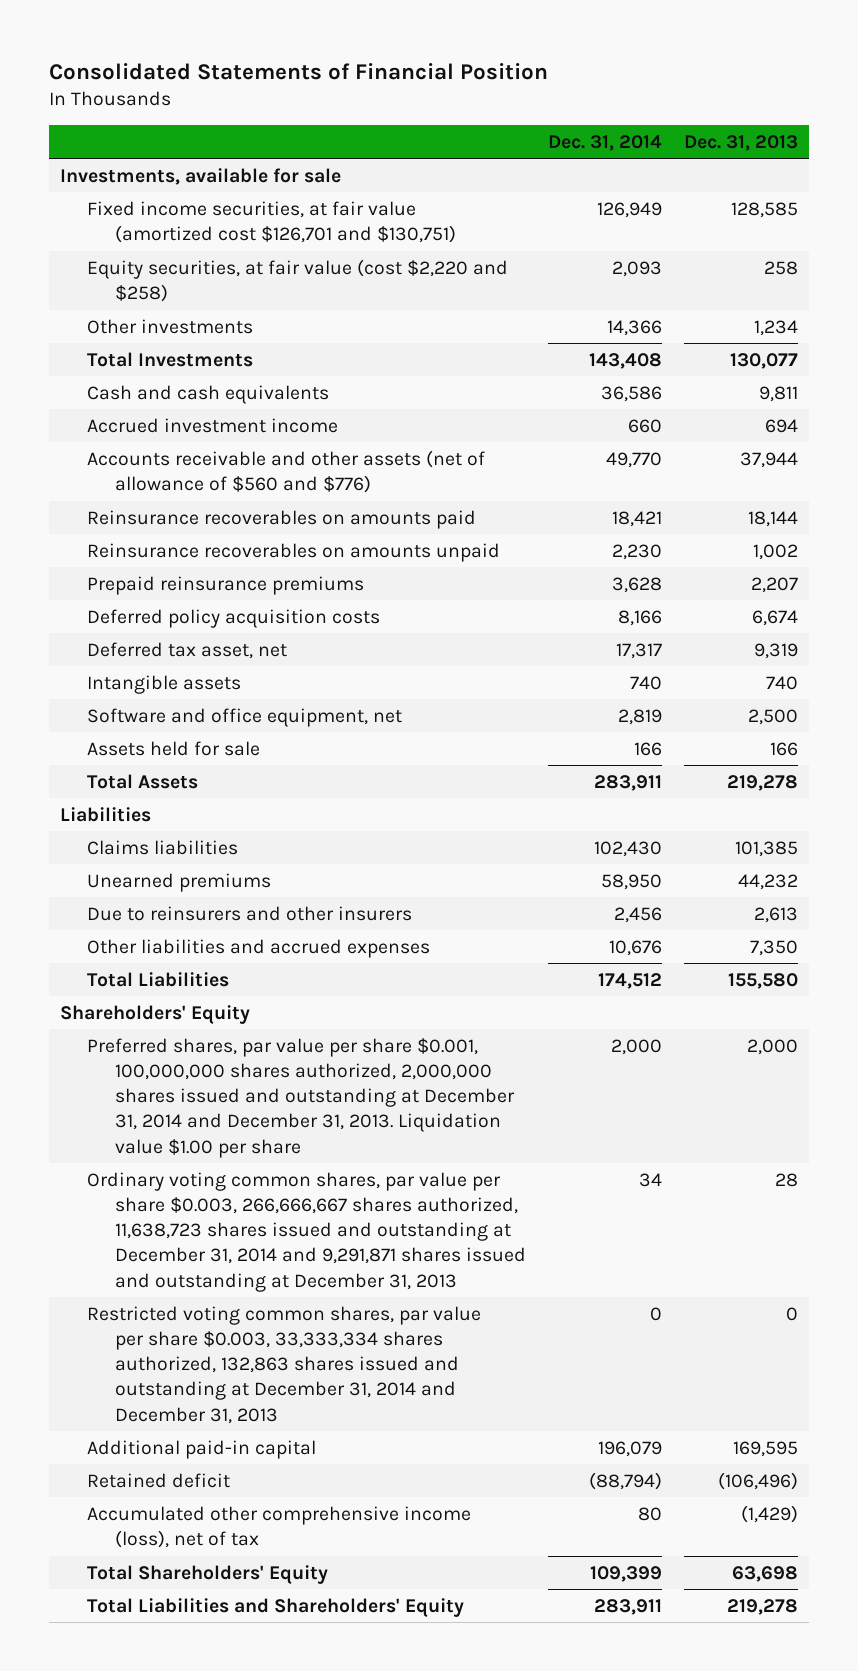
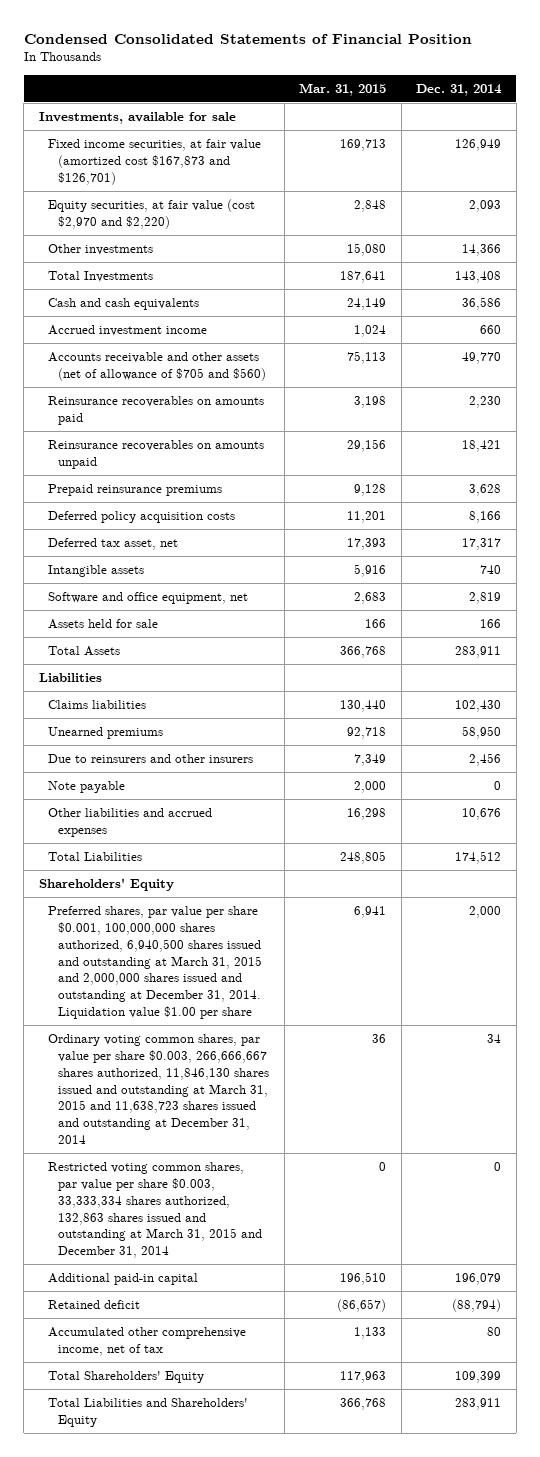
[48,63,548,81] Consolidated Statements of Financial Position -> [23,33,472,44] Condensed Consolidated Statements of Financial Position
[684,134,799,151] Dec. 31, 2013 -> none
none -> [299,82,387,96] Mar. 31, 2015
[87,200,456,244] Fixed income securities, at fair value (amortized cost $126,701 and $130,751) -> [48,139,262,185] Fixed income securities, at fair value (amortized cost $167,873 and $126,701)
[87,258,509,303] Equity securities, at fair value (cost $2,220 and $258) -> [48,199,256,229] Equity securities, at fair value (cost $2,970 and $2,220)
[87,449,486,494] Accounts receivable and other assets (net of allowance of $560 and $776) -> [48,352,267,381] Accounts receivable and other assets (net of allowance of $705 and $560)
[611,510,662,527] 18,421 -> [469,396,502,409] 2,230
[611,543,662,560] 2,230 -> [462,440,502,453] 18,421
none -> [48,781,126,794] Note payable
[87,1037,515,1158] Preferred shares, par value per share $0.001, 100,000,000 shares authorized, 2,000,000 shares issued and outstanding at December 31, 2014 and December 31, 2013. Liquidation value $1.00 per share -> [48,906,263,1020] Preferred shares, par value per share $0.001, 100,000,000 shares authorized, 6,940,500 shares issued and outstanding at March 31, 2015 and 2,000,000 shares issued and outstanding at December 31, 2014. Liquidation value $1.00 per share
[87,1171,526,1292] Ordinary voting common shares, par value per share $0.003, 266,666,667 shares authorized, 11,638,723 shares issued and outstanding at December 31, 2014 and 9,291,871 shares issued and outstanding at December 31, 2013 -> [48,1034,270,1145] Ordinary voting common shares, par value per share $0.003, 266,666,667 shares authorized, 11,846,130 shares issued and outstanding at March 31, 2015 and 11,638,723 shares issued and outstanding at December 31, 2014
[87,1305,482,1424] Restricted voting common shares, par value per share $0.003, 33,333,334 shares authorized, 132,863 shares issued and outstanding at December 31, 2014 and December 31, 2013 -> [48,1162,263,1259] Restricted voting common shares, par value per share $0.003, 33,333,334 shares authorized, 132,863 shares issued and outstanding at March 31, 2015 and December 31, 2014
[87,1505,472,1549] Accumulated other comprehensive income (loss), net of tax -> [48,1327,247,1356] Accumulated other comprehensive income, net of tax

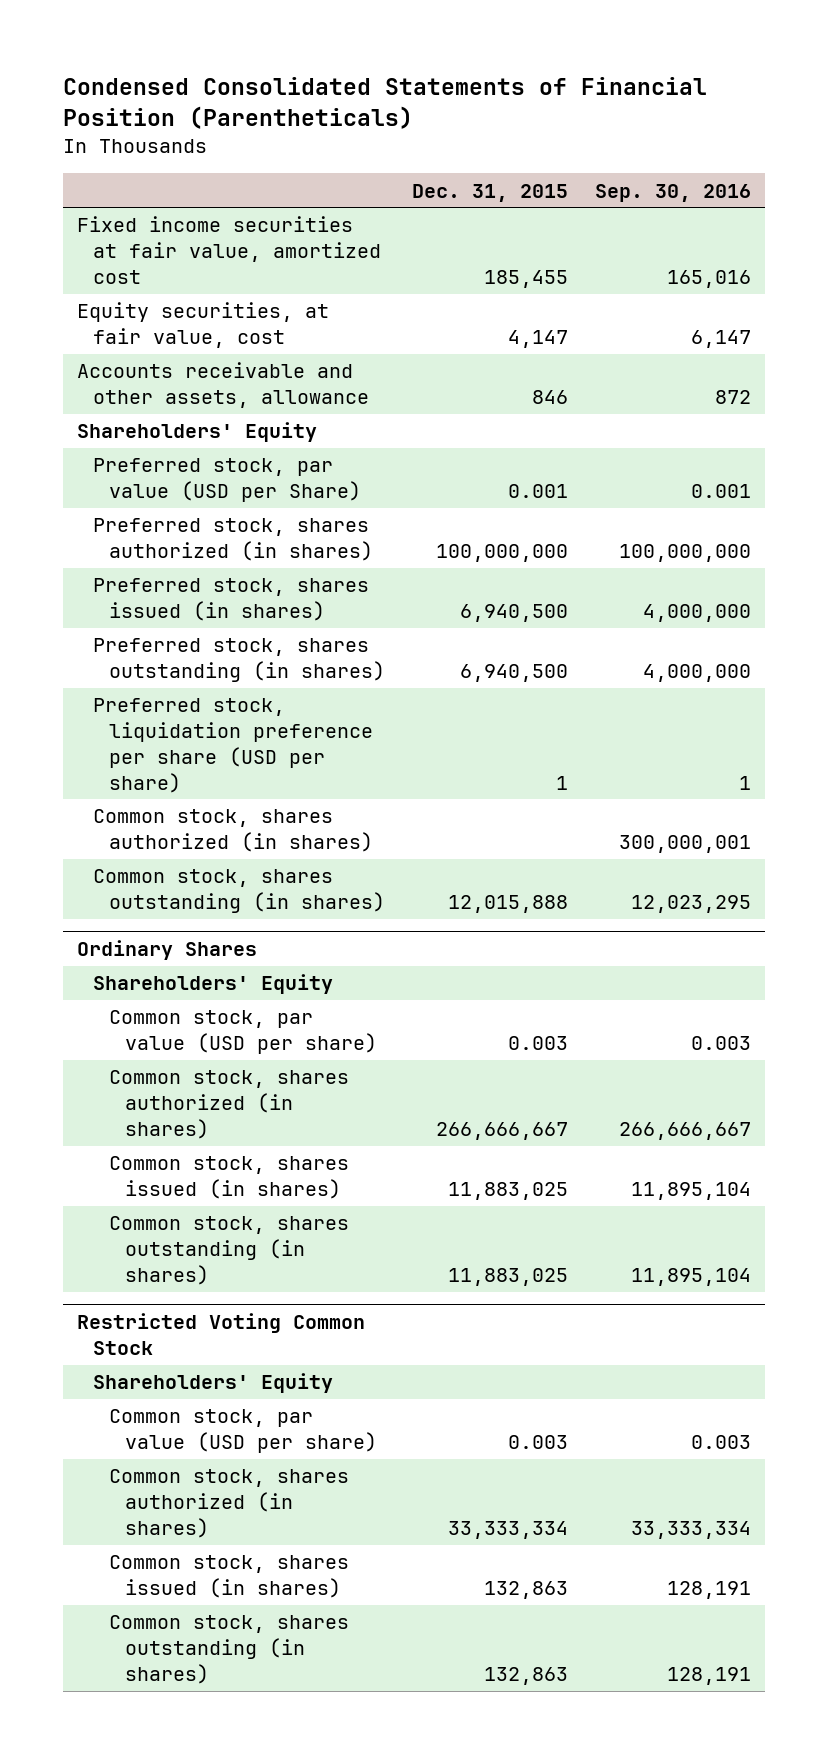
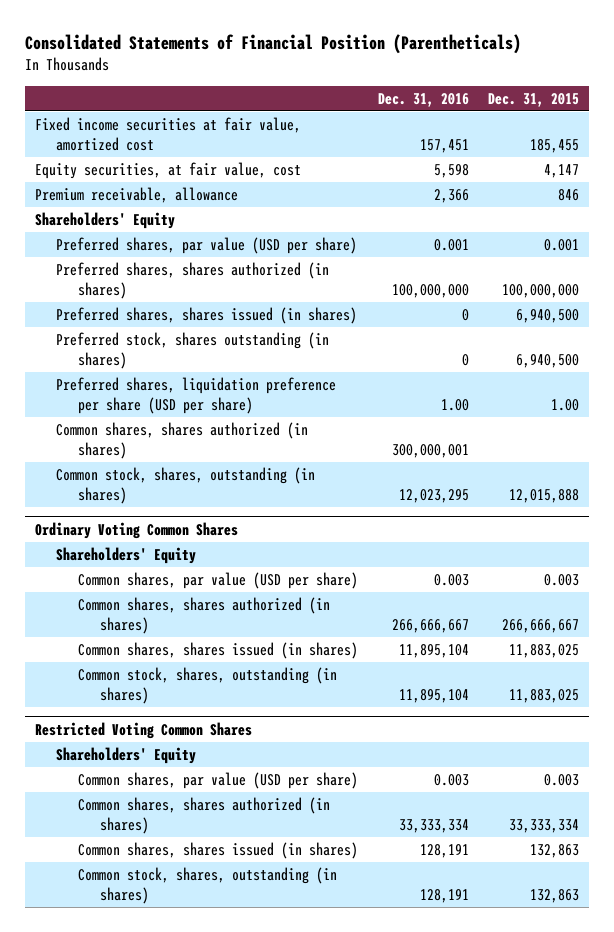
[63,76,708,129] Condensed Consolidated Statements of Financial Position (Parentheticals) -> [24,34,521,55] Consolidated Statements of Financial Position (Parentheticals)
[595,183,752,202] Sep. 30, 2016 -> none
none -> [377,92,469,107] Dec. 31, 2016
[76,362,370,409] Accounts receivable and other assets, allowance -> [34,186,238,203] Premium receivable, allowance
[93,458,362,503] Preferred stock, par value (USD per Share) -> [56,236,358,254] Preferred shares, par value (USD per share)
[93,518,374,562] Preferred stock, shares authorized (in shares) -> [56,261,330,299] Preferred shares, shares authorized (in shares)
[93,578,370,622] Preferred stock, shares issued (in shares) -> [56,306,358,324] Preferred shares, shares issued (in shares)
[93,698,374,793] Preferred stock, liquidation preference per share (USD per share) -> [56,376,337,414] Preferred shares, liquidation preference per share (USD per share)
[556,775,569,790] 1 -> [551,398,580,411] 1.00
[93,809,374,853] Common stock, shares authorized (in shares) -> [56,421,309,459] Common shares, shares authorized (in shares)
[93,869,386,914] Common stock, shares outstanding (in shares) -> [56,466,316,504] Common stock, shares, outstanding (in shares)
[76,940,257,961] Ordinary Shares -> [34,521,238,539] Ordinary Voting Common Shares
[109,1010,378,1055] Common stock, par value (USD per share) -> [77,571,358,589] Common shares, par value (USD per share)
[109,1070,350,1139] Common stock, shares authorized (in shares) -> [77,596,330,634] Common shares, shares authorized (in shares)
[109,1156,350,1200] Common stock, shares issued (in shares) -> [77,641,358,659] Common shares, shares issued (in shares)
[109,1216,350,1285] Common stock, shares outstanding (in shares) -> [77,666,337,704] Common stock, shares, outstanding (in shares)
[76,1313,365,1356] Restricted Voting Common Stock -> [34,721,252,739] Restricted Voting Common Shares
[109,1409,378,1454] Common stock, par value (USD per share) -> [77,771,358,789] Common shares, par value (USD per share)
[109,1469,350,1538] Common stock, shares authorized (in shares) -> [77,796,330,834] Common shares, shares authorized (in shares)
[109,1555,350,1599] Common stock, shares issued (in shares) -> [77,841,358,859] Common shares, shares issued (in shares)
[109,1615,350,1684] Common stock, shares outstanding (in shares) -> [77,866,337,904] Common stock, shares, outstanding (in shares)

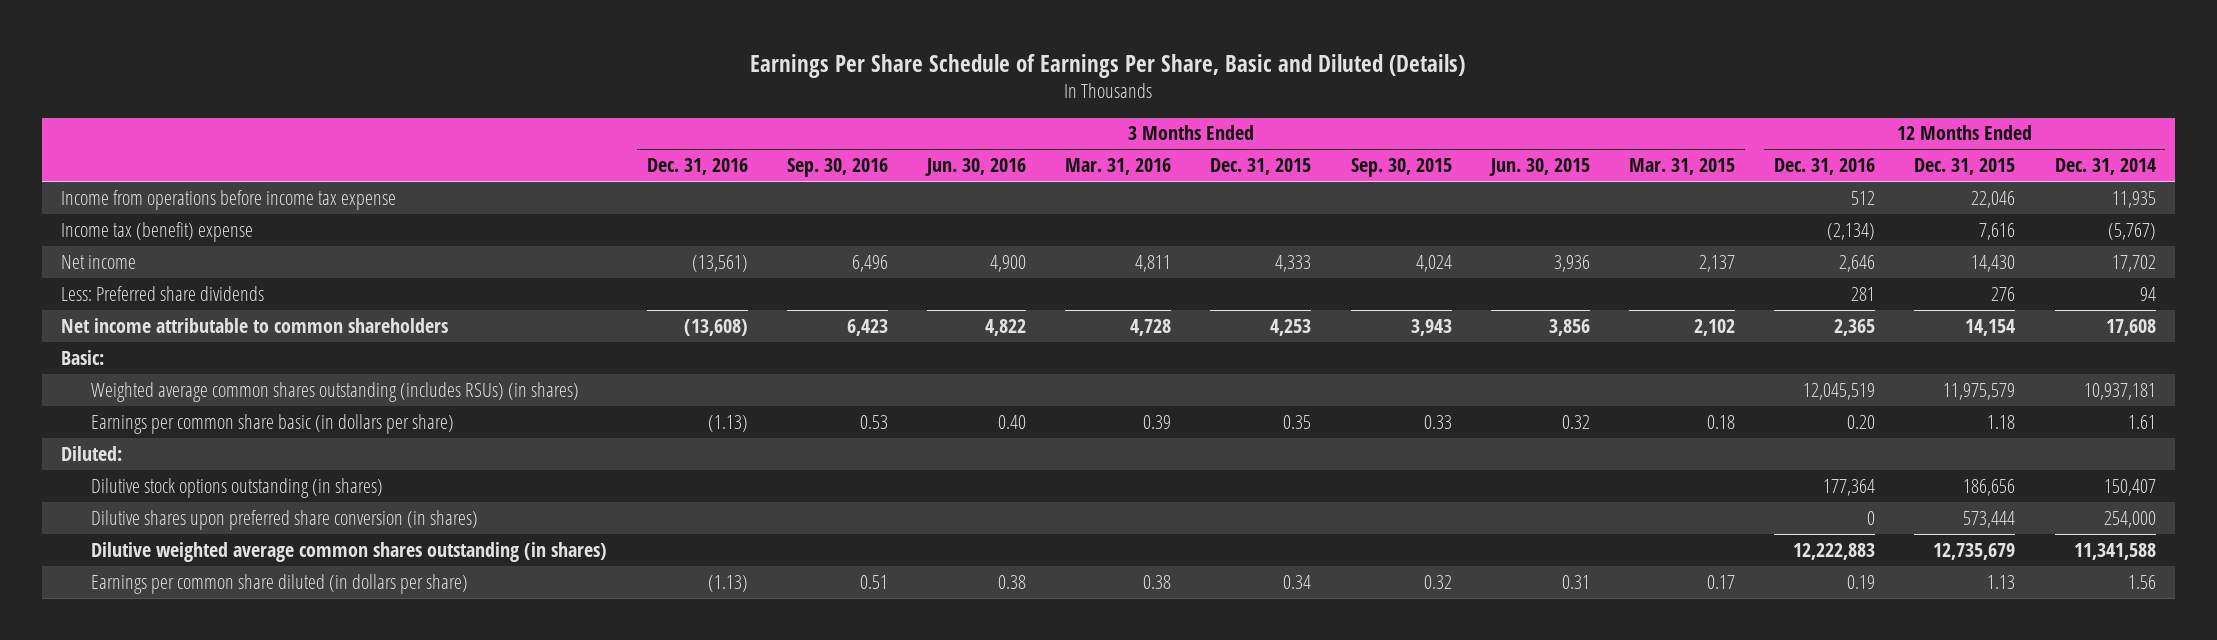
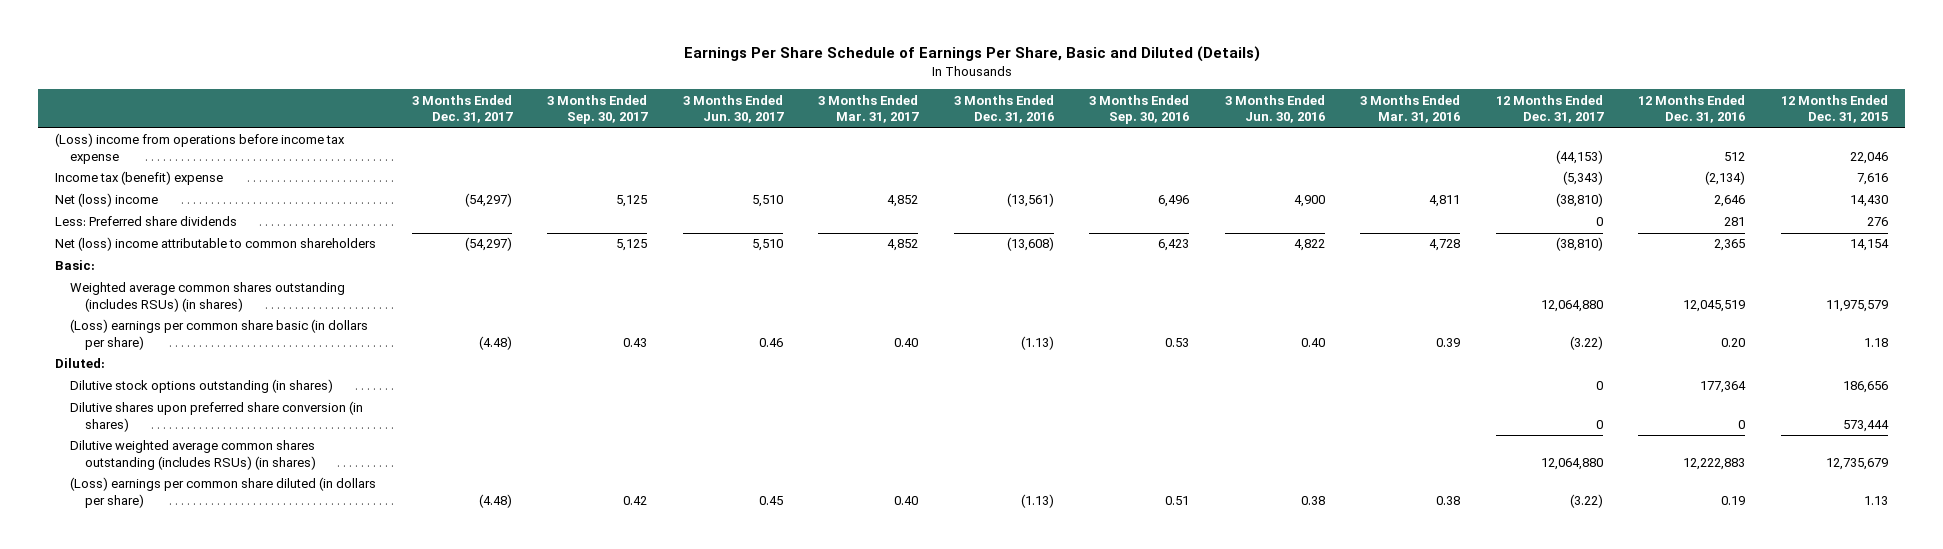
[1210,158,1312,176] Dec. 31, 2015 -> none
[1350,158,1452,178] Sep. 30, 2015 -> none
[1488,158,1590,177] Jun. 30, 2015 -> none
[1628,158,1735,176] Mar. 31, 2015 -> none
[2054,158,2156,176] Dec. 31, 2014 -> none
none -> [411,94,513,124] 3 Months Ended Dec. 31, 2017
none -> [547,94,649,125] 3 Months Ended Sep. 30, 2017
none -> [682,94,784,124] 3 Months Ended Jun. 30, 2017
none -> [818,94,920,124] 3 Months Ended Mar. 31, 2017
none -> [1495,94,1604,124] 12 Months Ended Dec. 31, 2017
[61,189,397,210] Income from operations before income tax expense -> [55,133,346,165] (Loss) income from operations before income tax expense
[61,254,137,269] Net income -> [55,193,159,208] Net (loss) income
[61,317,449,333] Net income attributable to common shareholders -> [55,237,377,252] Net (loss) income attributable to common shareholders
[91,413,455,434] Earnings per common share basic (in dollars per share) -> [70,319,369,351] (Loss) earnings per common share basic (in dollars per share)
[91,541,608,562] Dilutive weighted average common shares outstanding (in shares) -> [70,440,317,471] Dilutive weighted average common shares outstanding (includes RSUs) (in shares)
[91,573,469,594] Earnings per common share diluted (in dollars per share) -> [70,477,377,509] (Loss) earnings per common share diluted (in dollars per share)

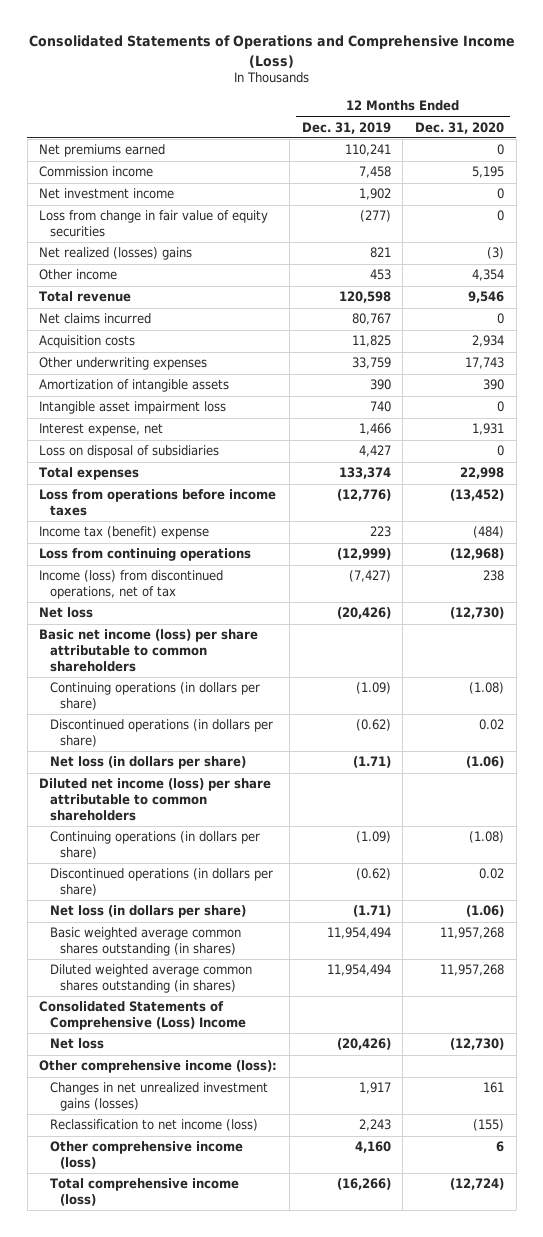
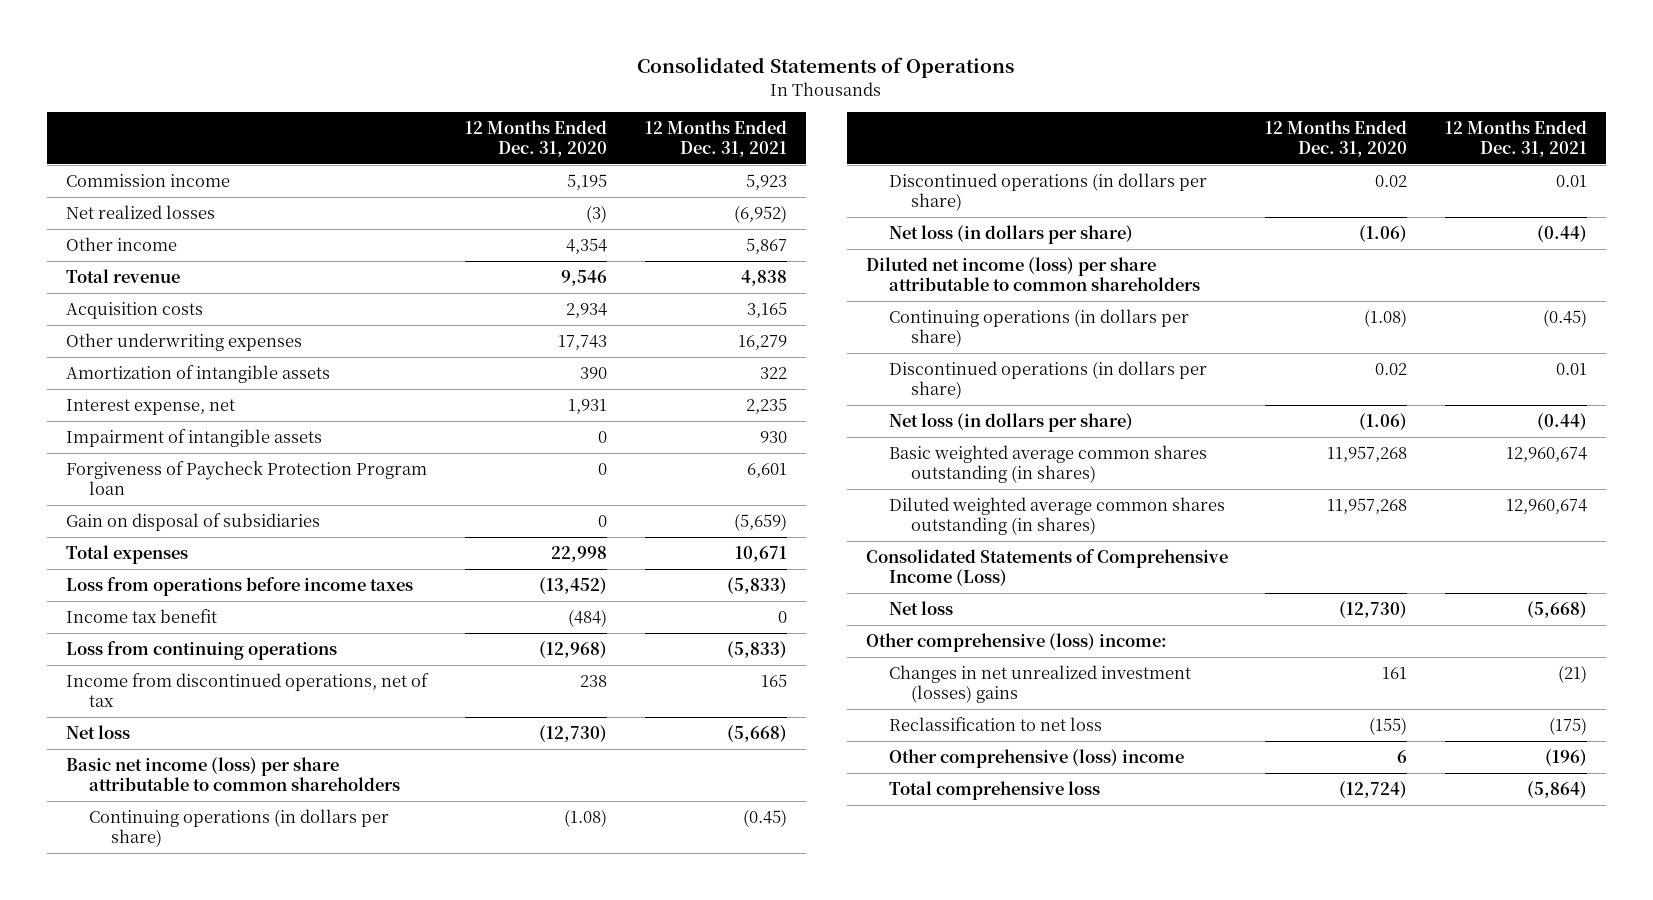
[28,35,515,68] Consolidated Statements of Operations and Comprehensive Income (Loss) -> [637,57,1015,79] Consolidated Statements of Operations
[301,121,391,134] Dec. 31, 2019 -> none
none -> [644,120,787,157] 12 Months Ended Dec. 31, 2021
[39,144,166,158] Net premiums earned -> none
[39,188,175,200] Net investment income -> none
[39,210,269,237] Loss from change in fair value of equity securities -> none
[39,247,193,261] Net realized (losses) gains -> [65,204,215,219] Net realized losses
[39,313,152,325] Net claims incurred -> none
[39,401,227,415] Intangible asset impairment loss -> none
none -> [65,428,322,447] Impairment of intangible assets
none -> [65,460,427,495] Forgiveness of Paycheck Protection Program loan
[39,445,220,459] Loss on disposal of subsidiaries -> [65,512,320,531] Gain on disposal of subsidiaries
[39,526,210,540] Income tax (benefit) expense -> [65,608,217,623] Income tax benefit
[39,570,224,599] Income (loss) from discontinued operations, net of tax -> [65,672,429,707] Income from discontinued operations, net of tax
[39,1001,246,1030] Consolidated Statements of Comprehensive (Loss) Income -> [866,548,1229,586] Consolidated Statements of Comprehensive Income (Loss)
[39,1060,278,1074] Other comprehensive income (loss): -> [866,632,1168,652] Other comprehensive (loss) income:
[49,1082,268,1111] Changes in net unrealized investment gains (losses) -> [888,664,1191,703] Changes in net unrealized investment (losses) gains
[49,1119,258,1132] Reclassification to net income (loss) -> [888,716,1102,731] Reclassification to net loss
[49,1141,243,1169] Other comprehensive income (loss) -> [888,748,1184,768] Other comprehensive (loss) income
[49,1178,239,1206] Total comprehensive income (loss) -> [888,780,1100,800] Total comprehensive loss

